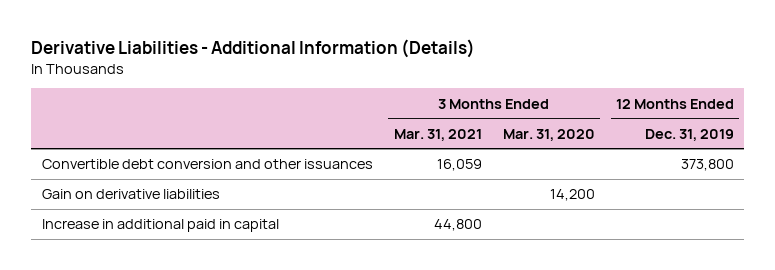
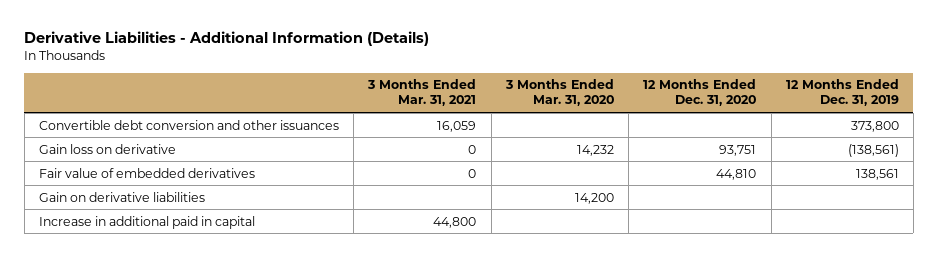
none -> [643,79,757,107] 12 Months Ended Dec. 31, 2020
none -> [38,143,176,154] Gain loss on derivative
none -> [38,167,255,178] Fair value of embedded derivatives

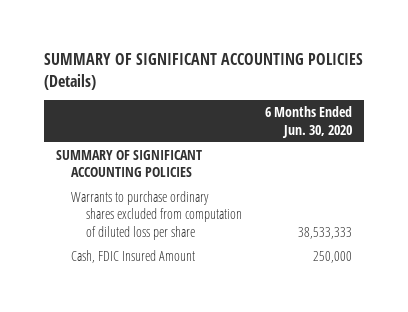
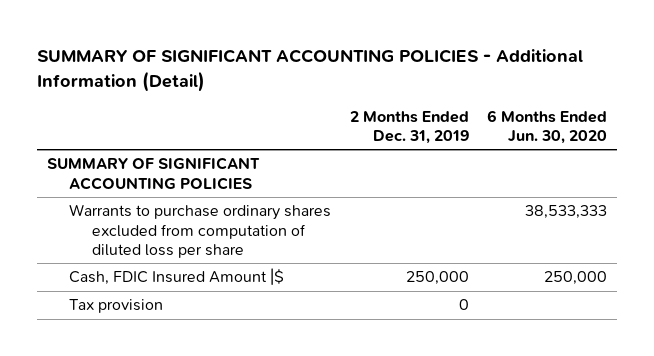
[44,53,364,90] SUMMARY OF SIGNIFICANT ACCOUNTING POLICIES (Details) -> [37,49,584,92] SUMMARY OF SIGNIFICANT ACCOUNTING POLICIES - Additional Information (Detail)
none -> [349,110,469,145] 2 Months Ended Dec. 31, 2019
[70,249,195,263] Cash, FDIC Insured Amount -> [69,268,285,286] Cash, FDIC Insured Amount |$
none -> [69,299,164,314] Tax provision

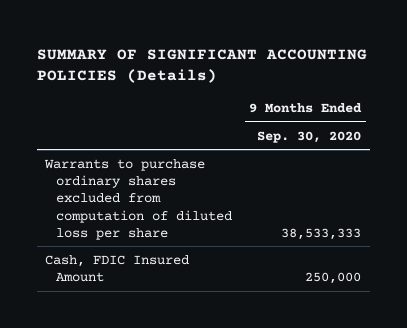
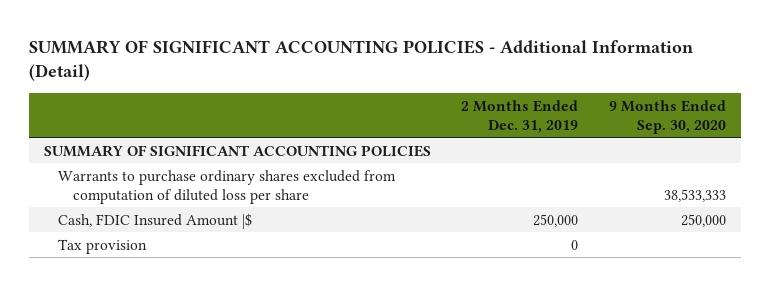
[36,48,367,84] SUMMARY OF SIGNIFICANT ACCOUNTING POLICIES (Details) -> [28,39,693,82] SUMMARY OF SIGNIFICANT ACCOUNTING POLICIES - Additional Information (Detail)
none -> [461,99,579,133] 2 Months Ended Dec. 31, 2019
none -> [43,144,431,157] SUMMARY OF SIGNIFICANT ACCOUNTING POLICIES
[45,254,190,283] Cash, FDIC Insured Amount -> [58,212,253,229] Cash, FDIC Insured Amount |$
none -> [58,238,148,254] Tax provision

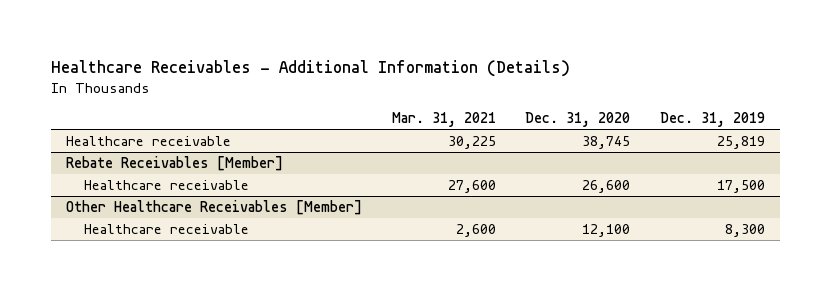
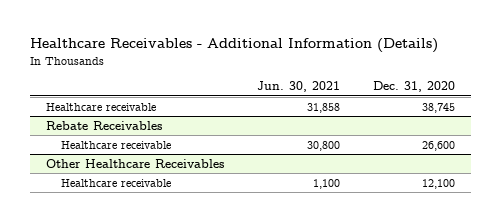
[391,112,496,128] Mar. 31, 2021 -> none
[660,112,766,128] Dec. 31, 2019 -> none
none -> [256,81,340,93] Jun. 30, 2021
[65,155,283,171] Rebate Receivables [Member] -> [45,120,162,130] Rebate Receivables
[65,199,362,215] Other Healthcare Receivables [Member] -> [45,158,224,168] Other Healthcare Receivables

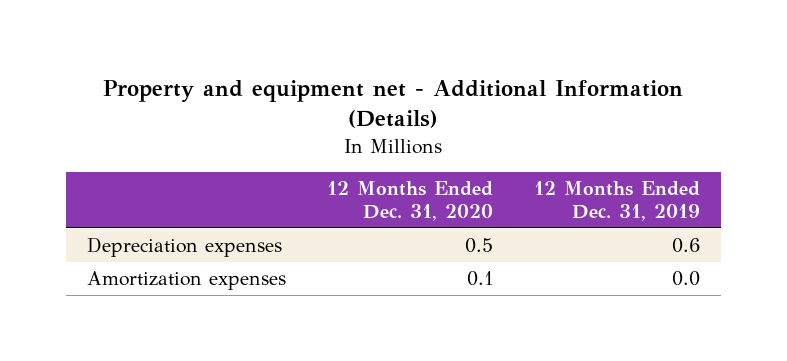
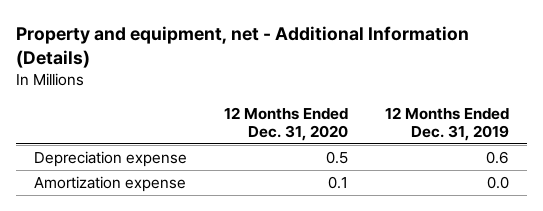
[103,80,684,129] Property and equipment net - Additional Information (Details) -> [15,26,469,69] Property and equipment, net - Additional Information (Details)
[86,237,282,258] Depreciation expenses -> [34,150,188,167] Depreciation expense
[86,271,286,291] Amortization expenses -> [34,175,187,192] Amortization expense

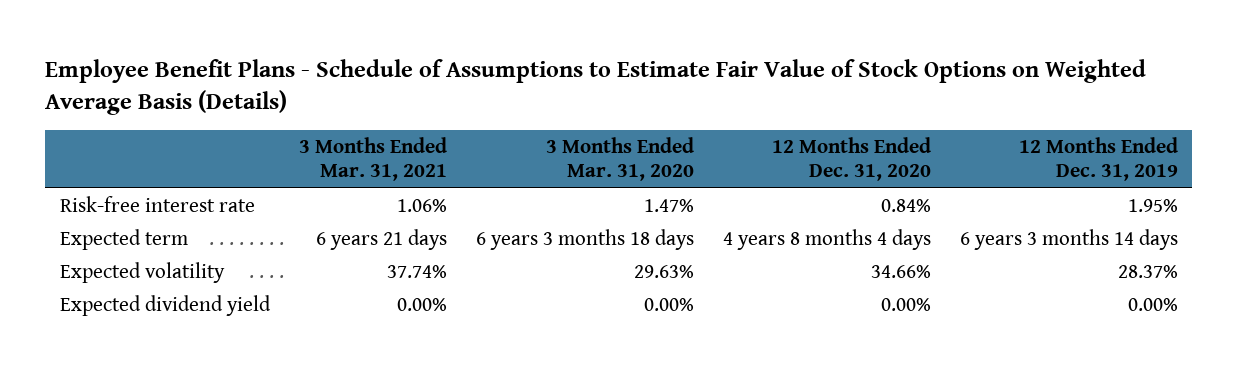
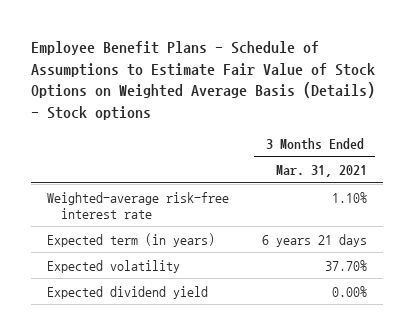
[45,59,1147,115] Employee Benefit Plans - Schedule of Assumptions to Estimate Fair Value of Stock Options on Weighted Average Basis (Details) -> [30,41,375,120] Employee Benefit Plans - Schedule of Assumptions to Estimate Fair Value of Stock Options on Weighted Average Basis (Details) - Stock options
[545,136,694,182] 3 Months Ended Mar. 31, 2020 -> none
[771,136,931,182] 12 Months Ended Dec. 31, 2020 -> none
[1018,136,1178,182] 12 Months Ended Dec. 31, 2019 -> none
[59,196,255,213] Risk-free interest rate -> [47,191,230,219] Weighted-average risk-free interest rate
[396,199,447,213] 1.06% -> [332,191,368,203] 1.10%
[59,229,188,251] Expected term -> [47,232,216,247] Expected term (in years)
[386,265,447,279] 37.74% -> [325,259,368,271] 37.70%

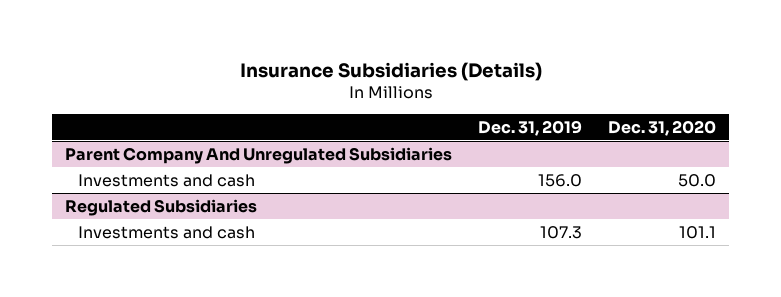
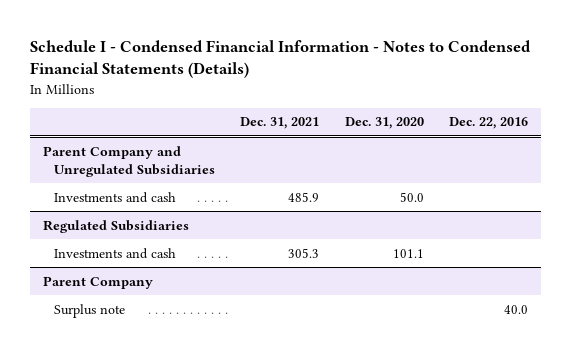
[239,61,542,81] Insurance Subsidiaries (Details) -> [30,40,532,79] Schedule I - Condensed Financial Information - Notes to Condensed Financial Statements (Details)
[478,120,583,137] Dec. 31, 2019 -> none
none -> [240,117,320,130] Dec. 31, 2021
none -> [448,117,528,130] Dec. 22, 2016
[64,146,452,164] Parent Company And Unregulated Subsidiaries -> [43,145,215,177] Parent Company and Unregulated Subsidiaries
none -> [43,275,154,289] Parent Company
none -> [53,303,125,318] Surplus note

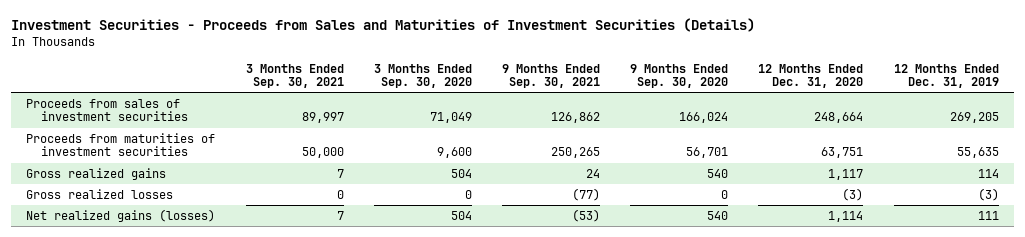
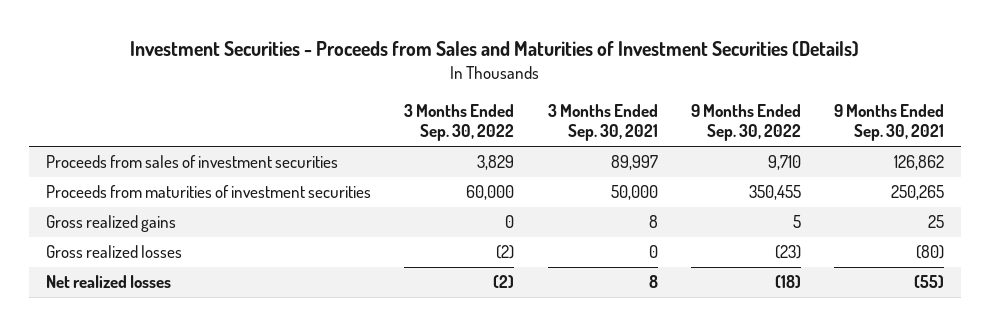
[373,63,472,89] 3 Months Ended Sep. 30, 2020 -> none
[630,63,729,89] 9 Months Ended Sep. 30, 2020 -> none
[758,63,864,89] 12 Months Ended Dec. 31, 2020 -> none
[893,63,999,89] 12 Months Ended Dec. 31, 2019 -> none
none -> [404,104,515,142] 3 Months Ended Sep. 30, 2022
none -> [691,104,802,142] 9 Months Ended Sep. 30, 2022
[336,168,344,178] 7 -> [648,215,658,229] 8
[585,168,600,178] 24 -> [928,215,945,229] 25
[571,187,600,201] (77) -> [916,245,945,260] (80)
[26,208,216,222] Net realized gains (losses) -> [46,275,172,289] Net realized losses
[336,210,344,220] 7 -> [648,275,658,289] 8
[571,208,600,222] (53) -> [914,275,945,289] (55)

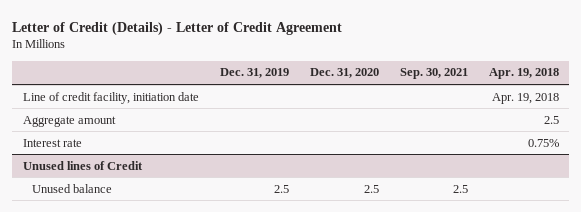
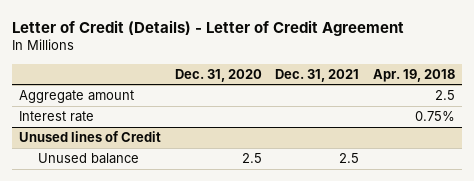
[219,68,289,79] Dec. 31, 2019 -> none
[399,68,468,80] Sep. 30, 2021 -> none
none -> [275,68,360,82] Dec. 31, 2021
[22,91,199,104] Line of credit facility, initiation date -> none

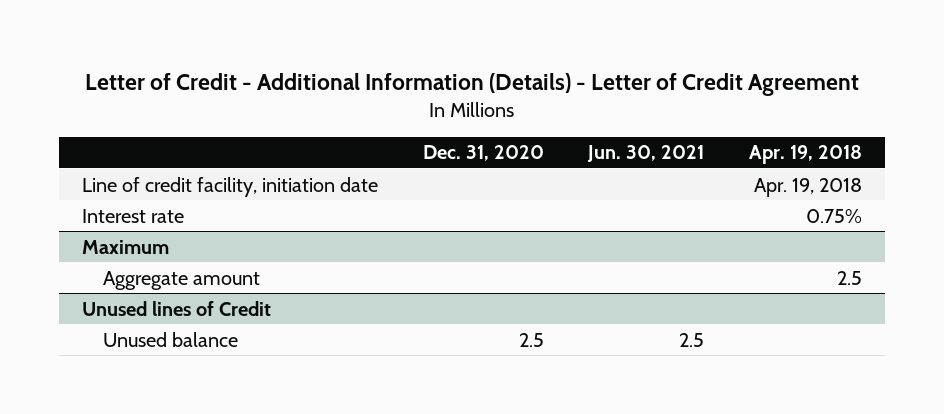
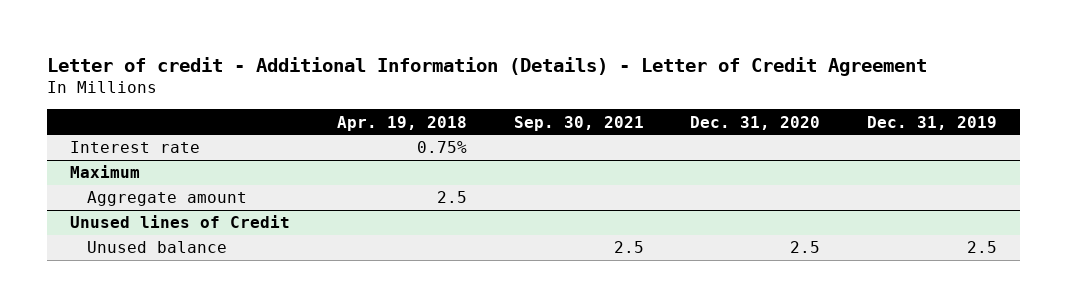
[85,73,860,97] Letter of Credit - Additional Information (Details) - Letter of Credit Agreement -> [47,56,928,76] Letter of credit - Additional Information (Details) - Letter of Credit Agreement
[587,145,705,163] Jun. 30, 2021 -> none
none -> [513,115,644,131] Sep. 30, 2021
none -> [866,115,997,130] Dec. 31, 2019
[81,176,378,197] Line of credit facility, initiation date -> none

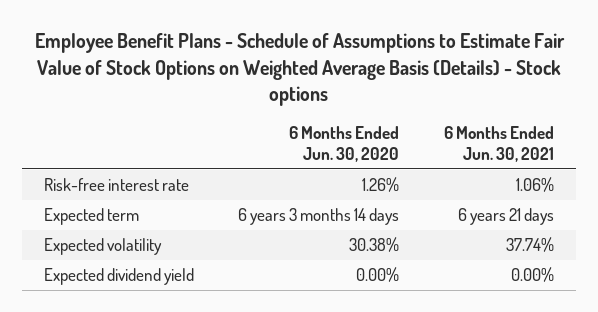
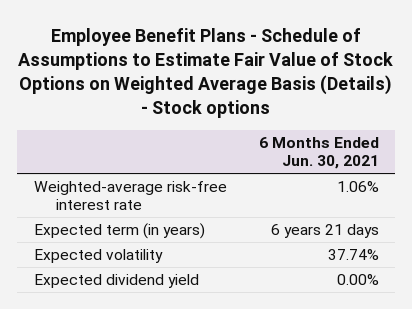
[289,126,400,162] 6 Months Ended Jun. 30, 2020 -> none
[43,178,189,192] Risk-free interest rate -> [33,181,227,211] Weighted-average risk-free interest rate
[43,208,139,226] Expected term -> [33,223,205,240] Expected term (in years)

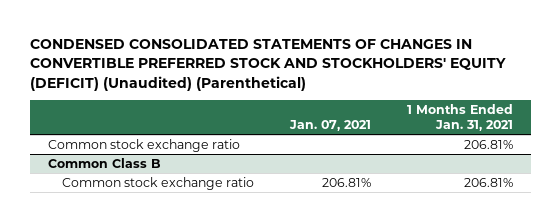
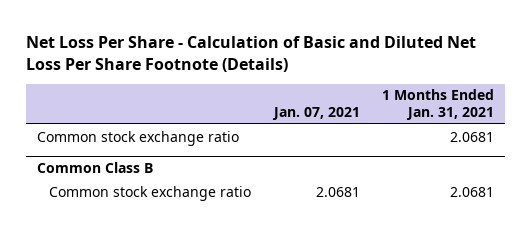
[29,39,506,91] CONDENSED CONSOLIDATED STATEMENTS OF CHANGES IN CONVERTIBLE PREFERRED STOCK AND STOCKHOLDERS' EQUITY (DEFICIT) (Unaudited) (Parenthetical) -> [26,35,477,72] Net Loss Per Share - Calculation of Basic and Diluted Net Loss Per Share Footnote (Details)
[463,140,513,150] 206.81% -> [449,131,494,142] 2.0681
[321,178,371,188] 206.81% -> [315,186,360,197] 2.0681
[463,178,513,188] 206.81% -> [449,186,494,197] 2.0681

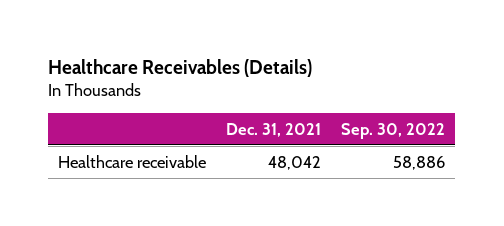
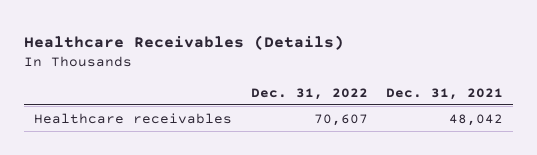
[341,122,446,139] Sep. 30, 2022 -> none
none -> [250,87,368,100] Dec. 31, 2022
[58,154,207,168] Healthcare receivable -> [33,112,232,124] Healthcare receivables

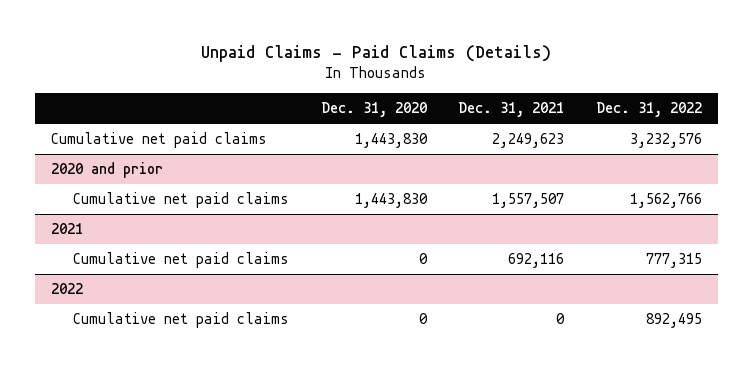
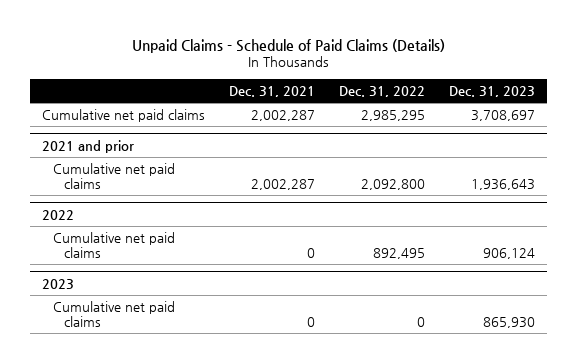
[201,45,552,63] Unpaid Claims - Paid Claims (Details) -> [131,38,445,53] Unpaid Claims - Schedule of Paid Claims (Details)
[320,102,427,118] Dec. 31, 2020 -> none
none -> [448,85,535,97] Dec. 31, 2023
[50,223,83,235] 2021 -> none
[72,252,289,269] Cumulative net paid claims -> none
[492,133,565,149] 2,249,623 -> [251,110,316,122] 2,002,287
[629,133,702,149] 3,232,576 -> [361,110,426,122] 2,985,295
[50,162,163,179] 2020 and prior -> [42,139,135,153] 2021 and prior
[492,193,565,209] 1,557,507 -> [251,179,316,191] 2,002,287
[629,193,702,209] 1,562,766 -> [361,179,426,191] 2,092,800
none -> [42,278,75,289] 2023
none -> [53,301,176,328] Cumulative net paid claims

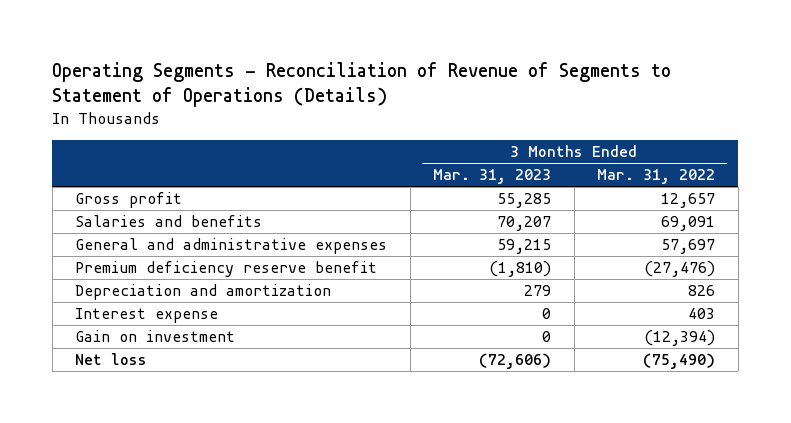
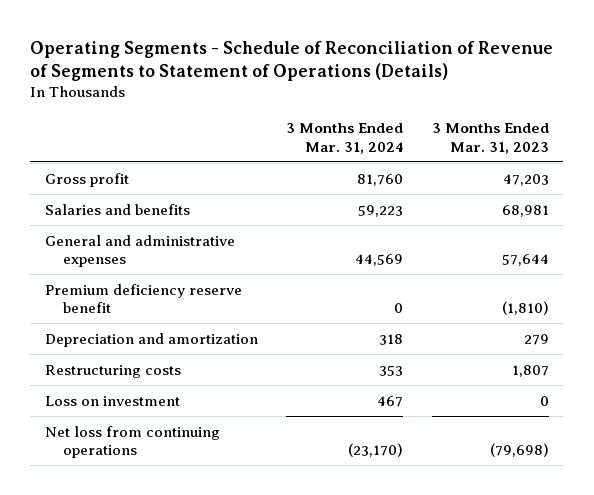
[52,62,672,108] Operating Segments - Reconciliation of Revenue of Segments to Statement of Operations (Details) -> [30,40,554,82] Operating Segments - Schedule of Reconciliation of Revenue of Segments to Statement of Operations (Details)
[597,169,716,185] Mar. 31, 2022 -> none
none -> [286,122,404,154] 3 Months Ended Mar. 31, 2024
[497,193,552,209] 55,285 -> [502,173,549,186] 47,203
[497,216,552,232] 70,207 -> [501,204,549,217] 68,981
[497,239,552,255] 59,215 -> [501,254,549,267] 57,644
[75,308,219,324] Interest expense -> none
[75,353,148,366] Net loss -> none
none -> [44,364,181,378] Restructuring costs
[75,330,236,343] Gain on investment -> [44,395,180,406] Loss on investment
none -> [44,425,220,459] Net loss from continuing operations

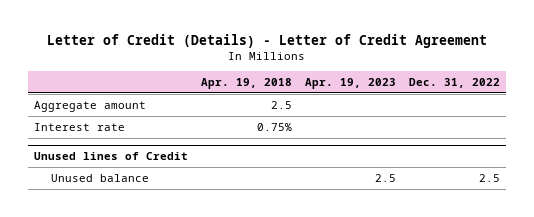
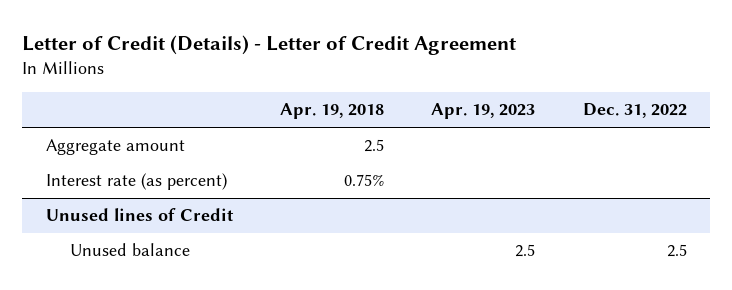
[34,122,126,131] Interest rate -> [45,173,227,191] Interest rate (as percent)

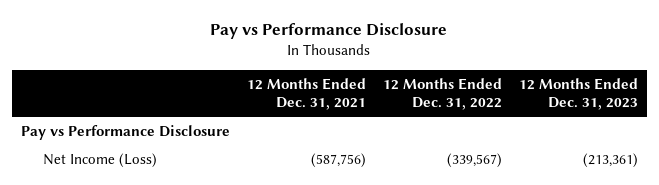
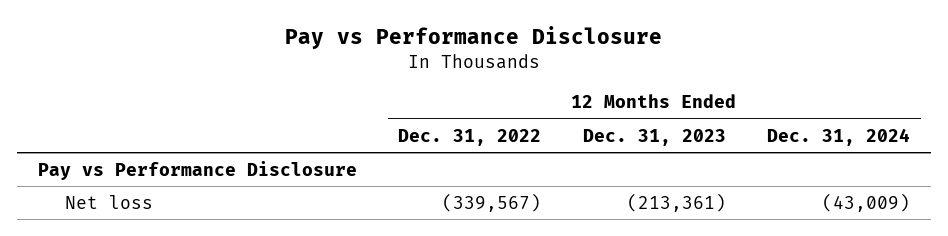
[246,78,366,111] 12 Months Ended Dec. 31, 2021 -> none
none -> [767,127,911,146] Dec. 31, 2024
[43,152,158,168] Net Income (Loss) -> [65,194,154,209] Net loss

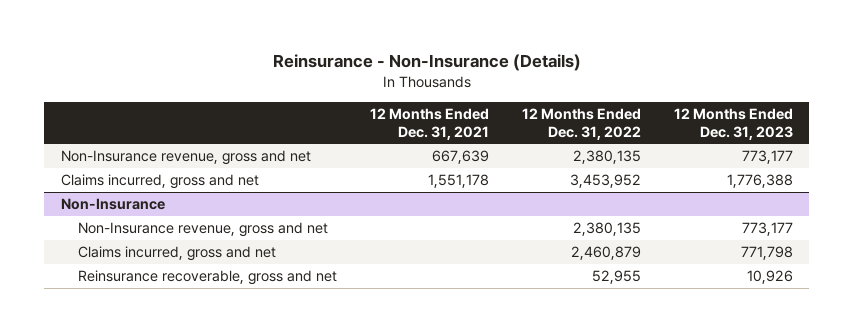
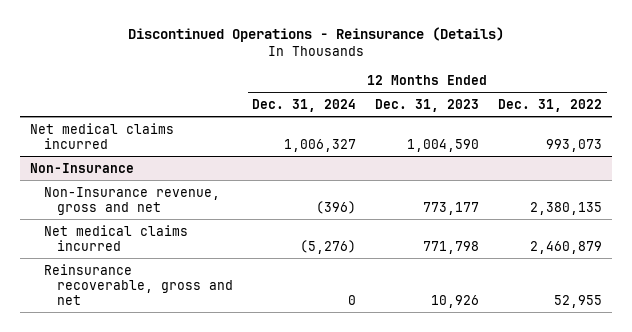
[272,54,581,72] Reinsurance - Non-Insurance (Details) -> [127,27,504,43] Discontinued Operations - Reinsurance (Details)
[369,107,489,140] 12 Months Ended Dec. 31, 2021 -> none
none -> [252,98,357,112] Dec. 31, 2024
[60,149,311,165] Non-Insurance revenue, gross and net -> none
[60,173,259,189] Claims incurred, gross and net -> [29,122,174,149] Net medical claims incurred
[569,173,641,188] 3,453,952 -> [546,138,603,152] 993,073
[726,173,793,188] 1,776,388 -> [407,138,480,152] 1,004,590
[77,245,276,261] Claims incurred, gross and net -> [43,224,188,251] Net medical claims incurred

